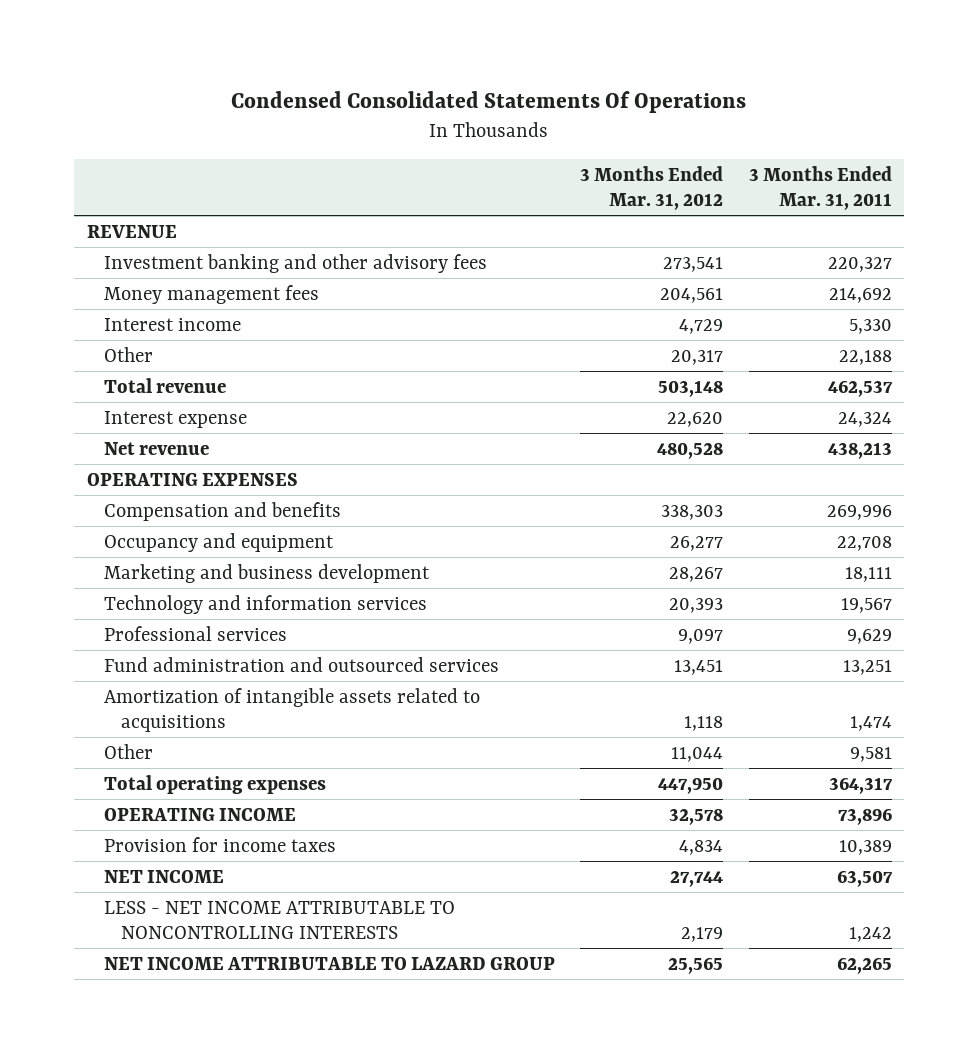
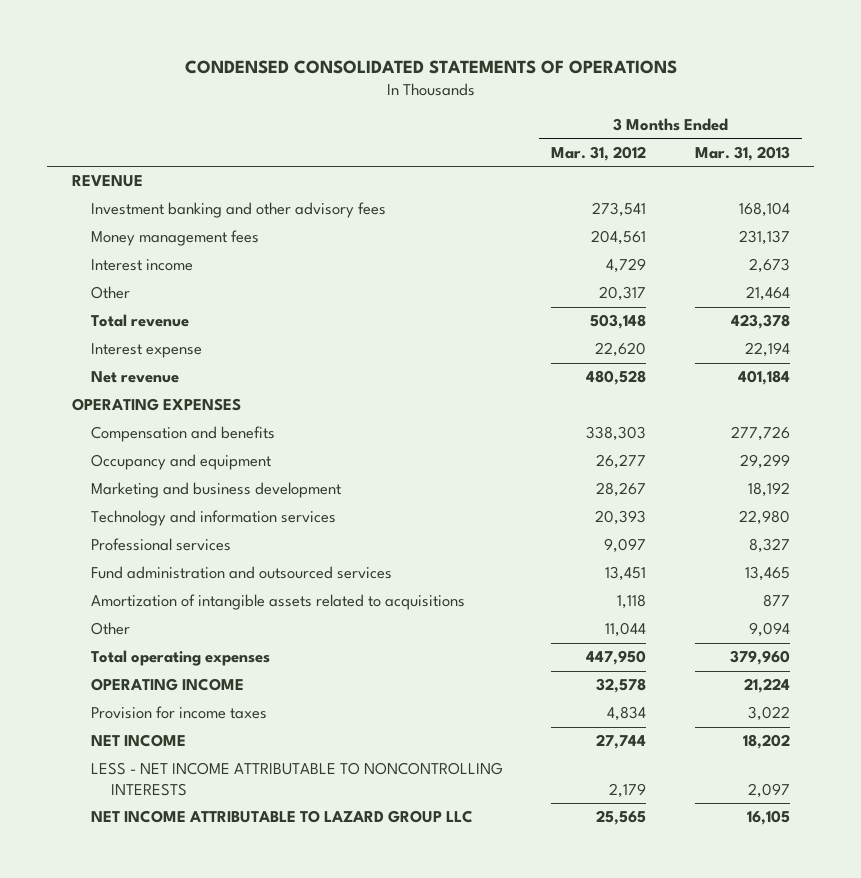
[231,90,747,113] Condensed Consolidated Statements Of Operations -> [184,59,677,74] CONDENSED CONSOLIDATED STATEMENTS OF OPERATIONS
[748,165,892,210] 3 Months Ended Mar. 31, 2011 -> none
none -> [694,145,790,161] Mar. 31, 2013
[103,956,555,970] NET INCOME ATTRIBUTABLE TO LAZARD GROUP -> [91,810,474,824] NET INCOME ATTRIBUTABLE TO LAZARD GROUP LLC

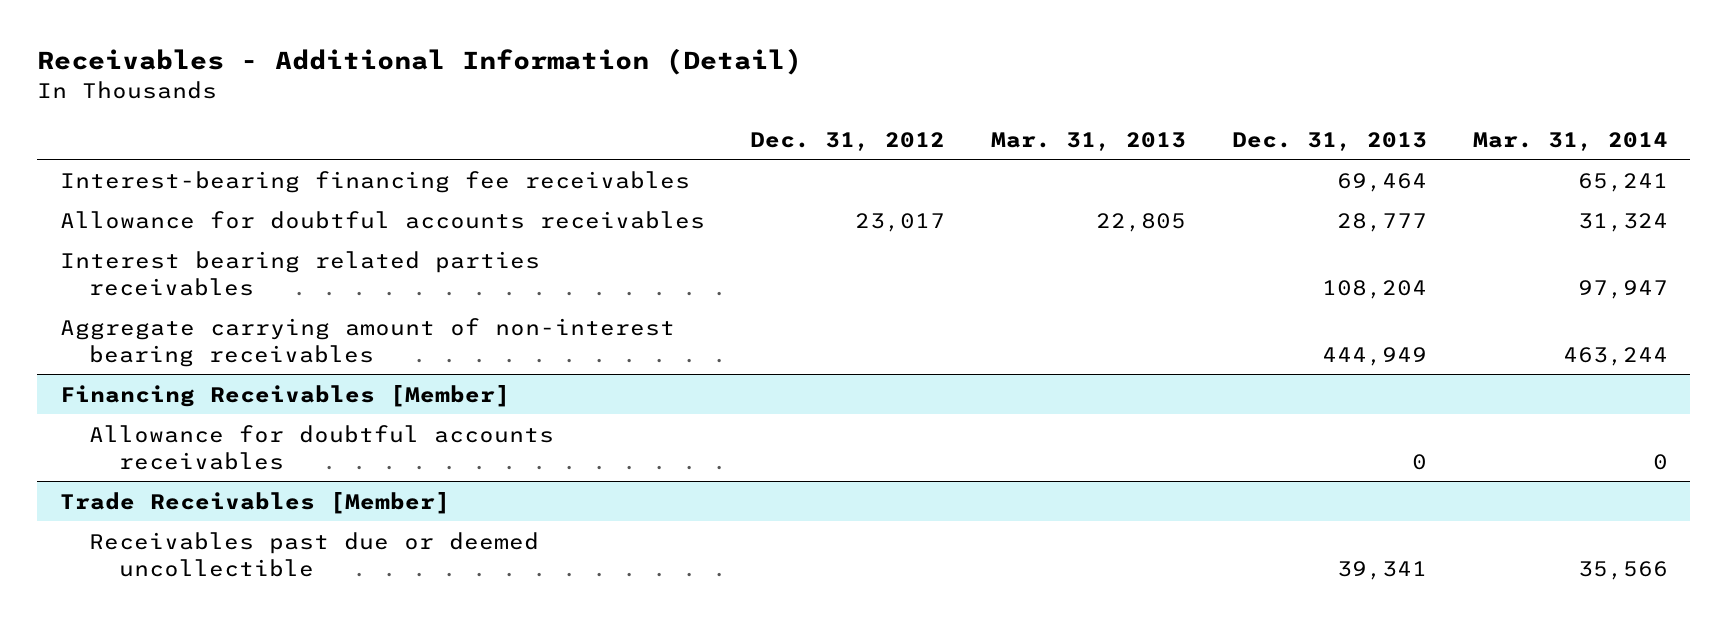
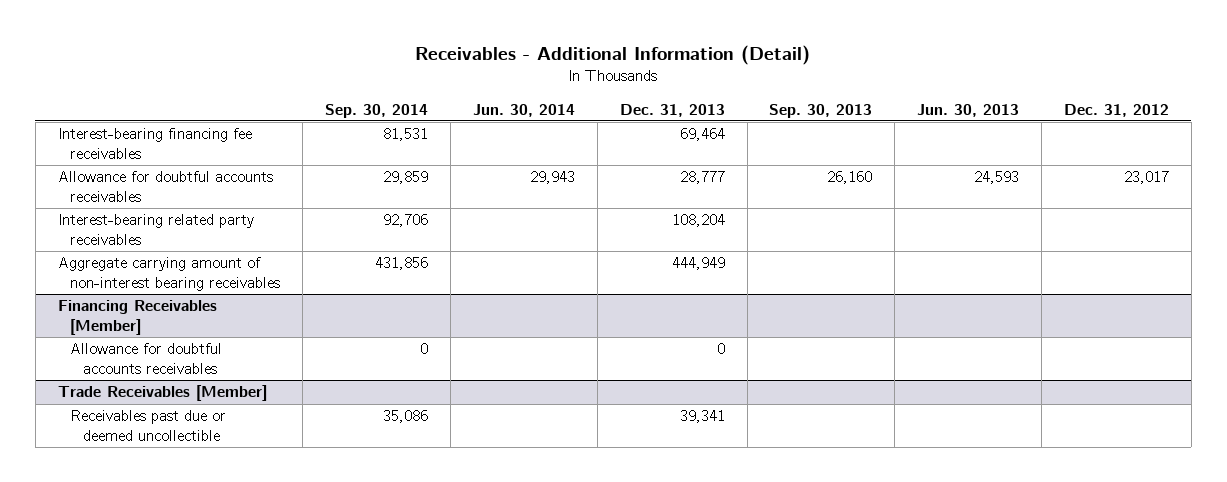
[991,131,1187,151] Mar. 31, 2013 -> none
[1472,131,1668,151] Mar. 31, 2014 -> none
none -> [325,103,429,118] Sep. 30, 2014
none -> [472,103,575,117] Jun. 30, 2014
none -> [769,103,873,118] Sep. 30, 2013
none -> [917,103,1020,117] Jun. 30, 2013
[59,250,540,296] Interest bearing related parties receivables -> [57,214,254,246] Interest-bearing related party receivables

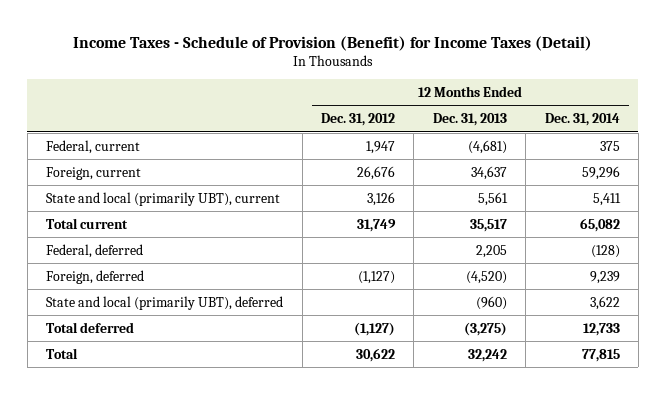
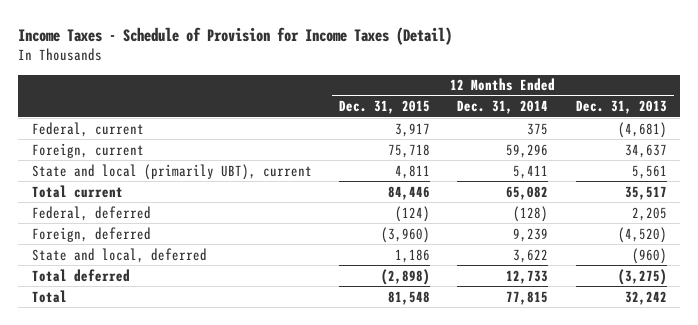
[72,36,592,52] Income Taxes - Schedule of Provision (Benefit) for Income Taxes (Detail) -> [18,26,453,45] Income Taxes - Schedule of Provision for Income Taxes (Detail)
[321,113,396,127] Dec. 31, 2012 -> none
none -> [339,100,431,115] Dec. 31, 2015
[46,295,284,310] State and local (primarily UBT), deferred -> [31,247,207,263] State and local, deferred

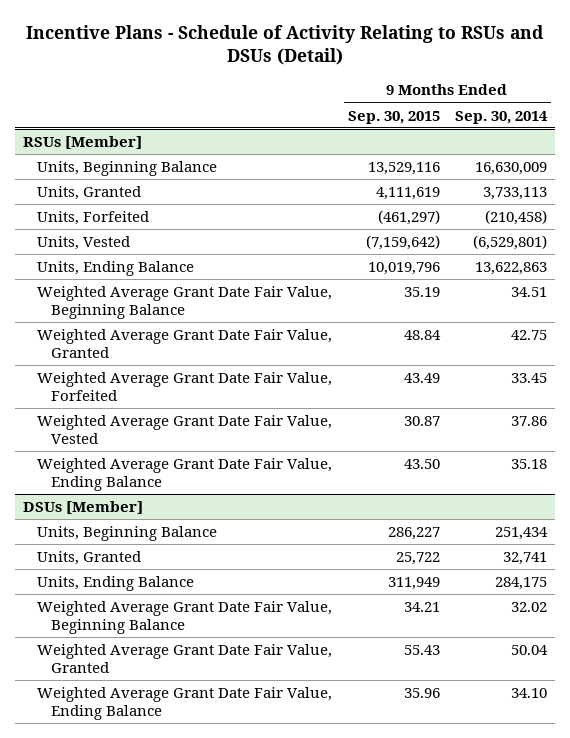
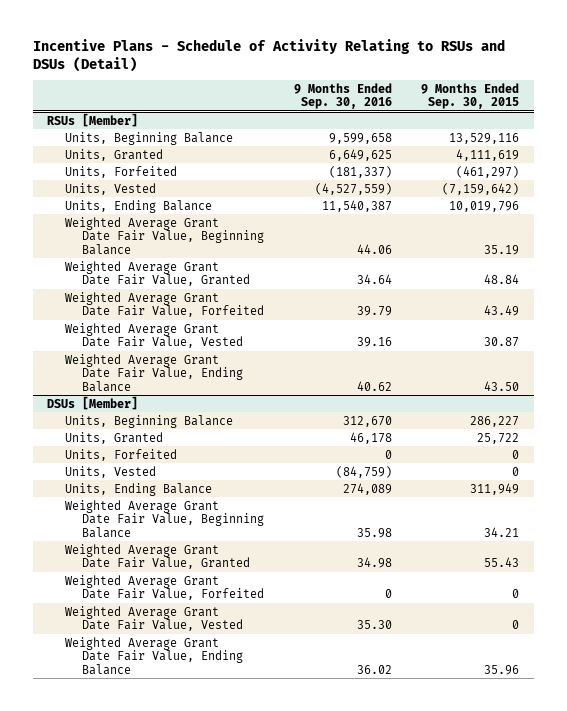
[454,110,548,124] Sep. 30, 2014 -> none
none -> [293,82,392,110] 9 Months Ended Sep. 30, 2016
none -> [64,448,177,461] Units, Forfeited
none -> [64,465,156,478] Units, Vested
none -> [64,574,265,601] Weighted Average Grant Date Fair Value, Forfeited
none -> [64,605,244,632] Weighted Average Grant Date Fair Value, Vested

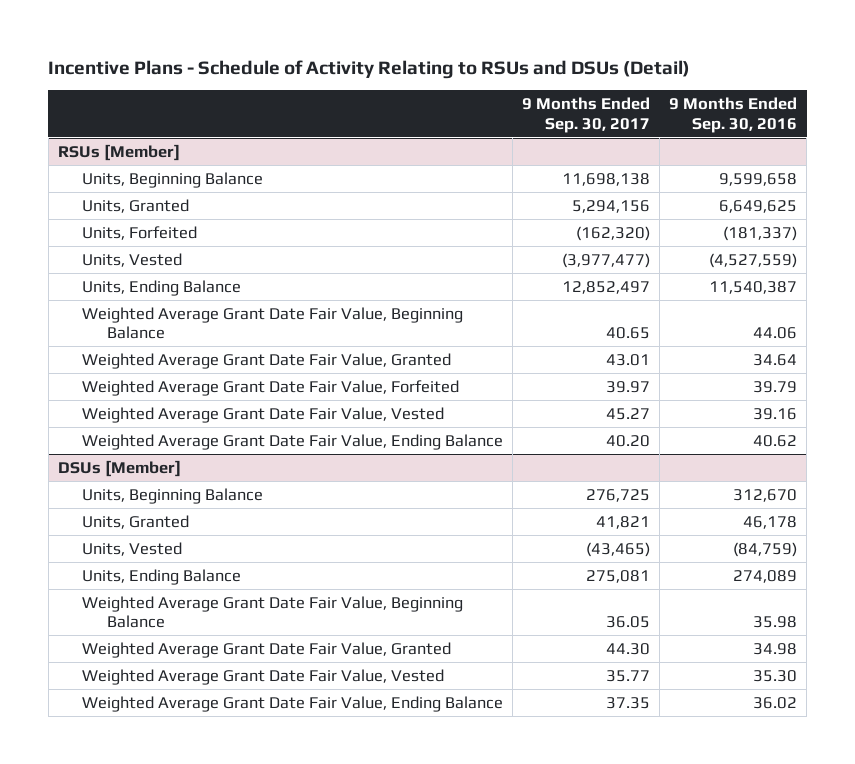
[421,82,520,110] 9 Months Ended Sep. 30, 2015 -> none
none -> [522,97,651,133] 9 Months Ended Sep. 30, 2017
[64,448,177,461] Units, Forfeited -> none
[64,574,265,601] Weighted Average Grant Date Fair Value, Forfeited -> none

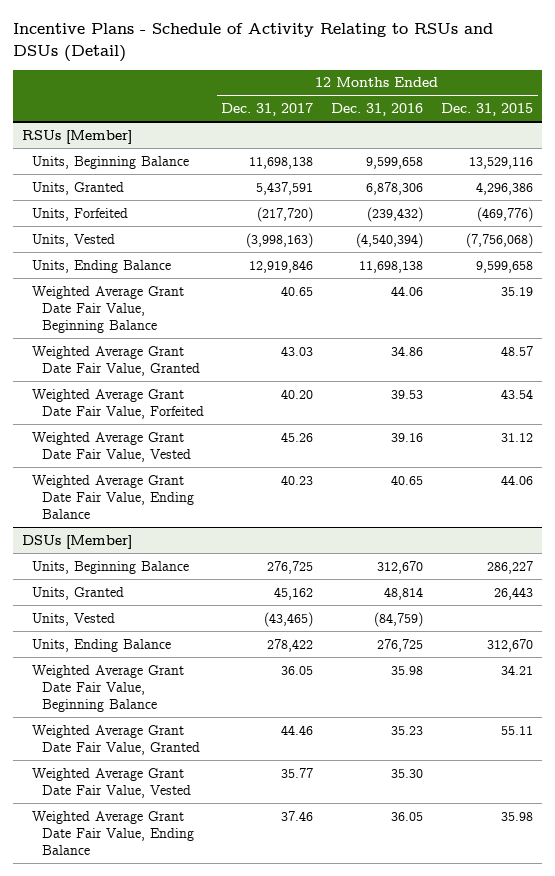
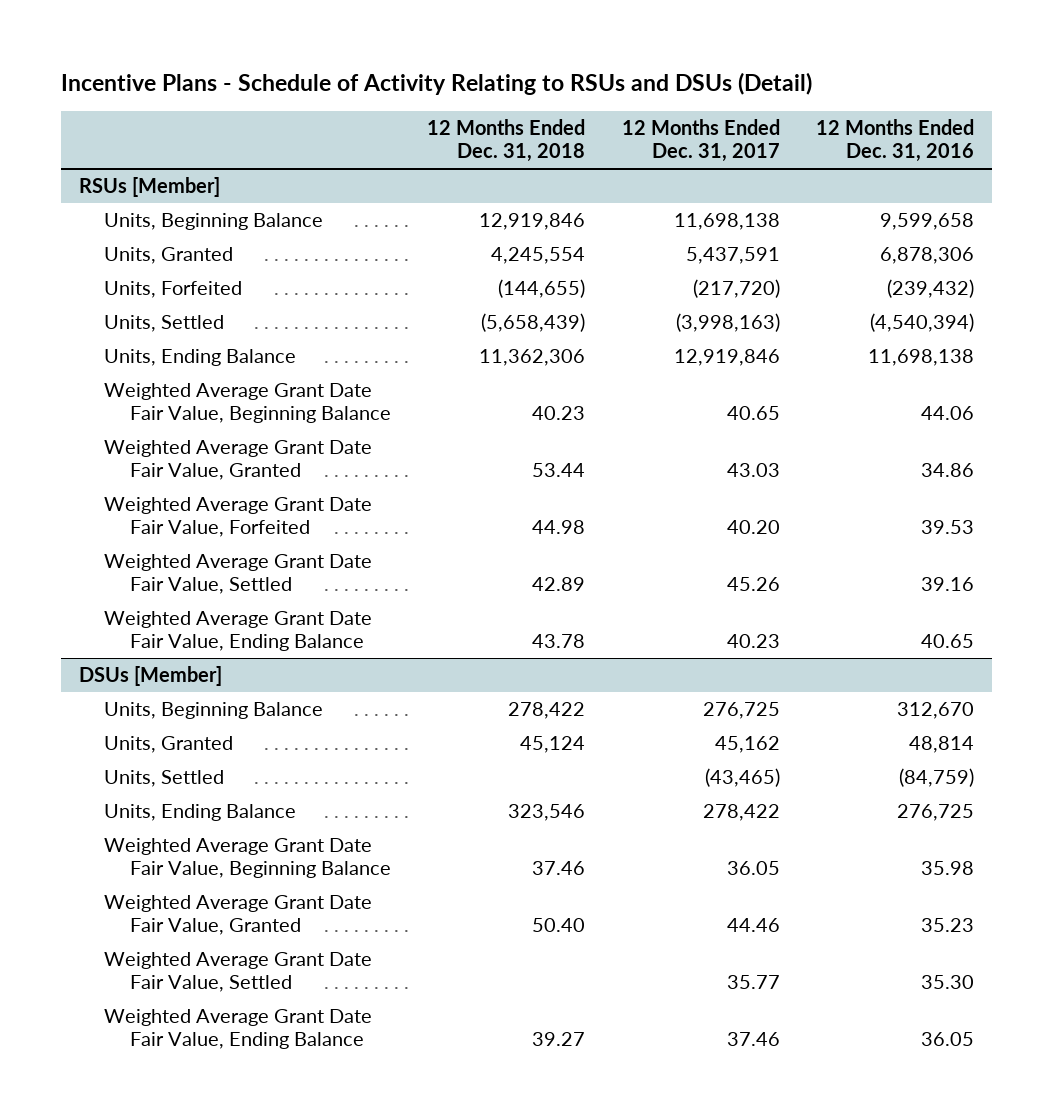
[441,103,534,117] Dec. 31, 2015 -> none
none -> [427,119,586,163] 12 Months Ended Dec. 31, 2018
[31,233,115,247] Units, Vested -> [104,315,225,333] Units, Settled
[31,431,191,462] Weighted Average Grant Date Fair Value, Vested -> [104,554,373,595] Weighted Average Grant Date Fair Value, Settled
[31,612,115,626] Units, Vested -> [104,770,225,788] Units, Settled
[31,767,191,798] Weighted Average Grant Date Fair Value, Vested -> [104,952,373,993] Weighted Average Grant Date Fair Value, Settled

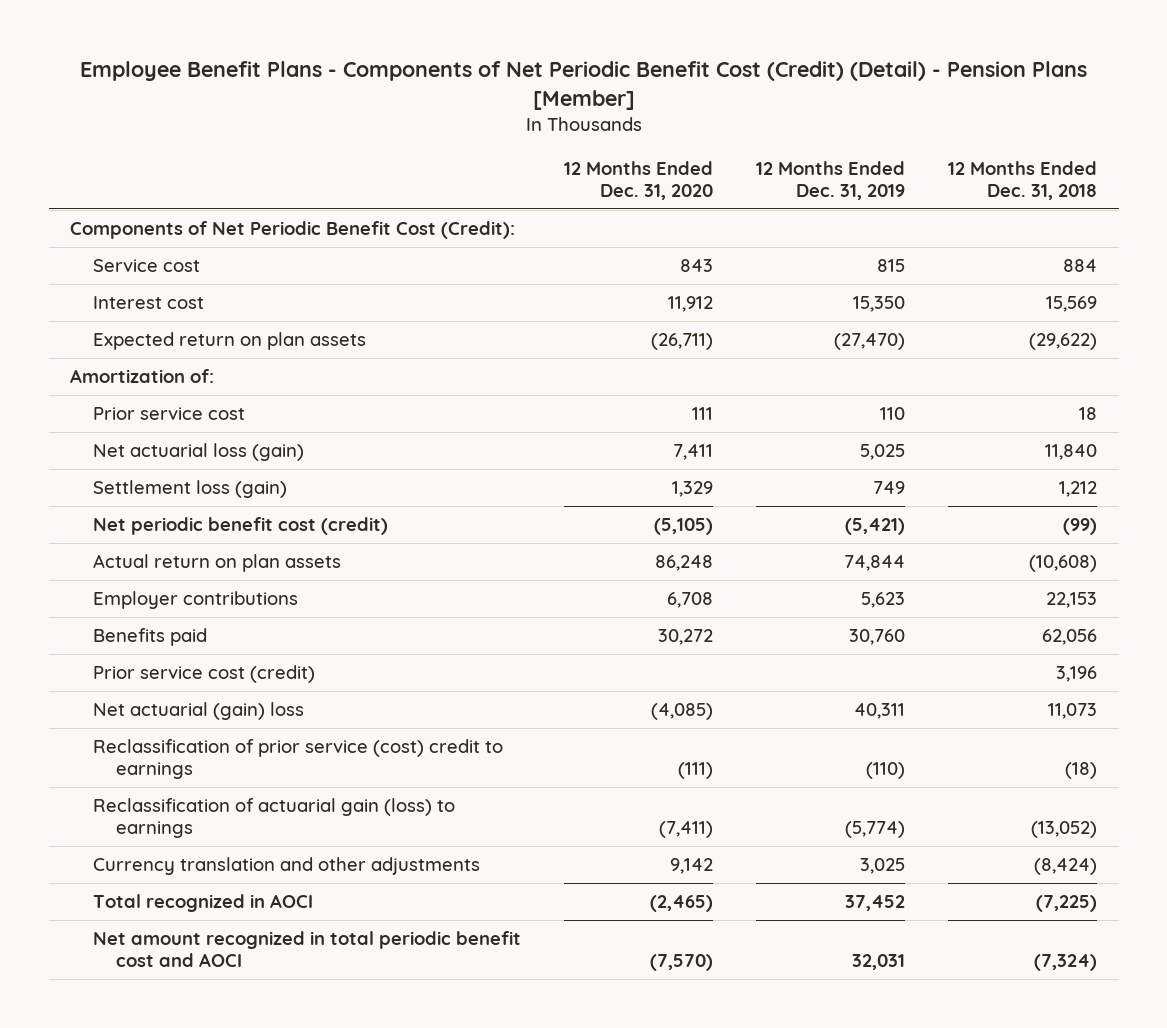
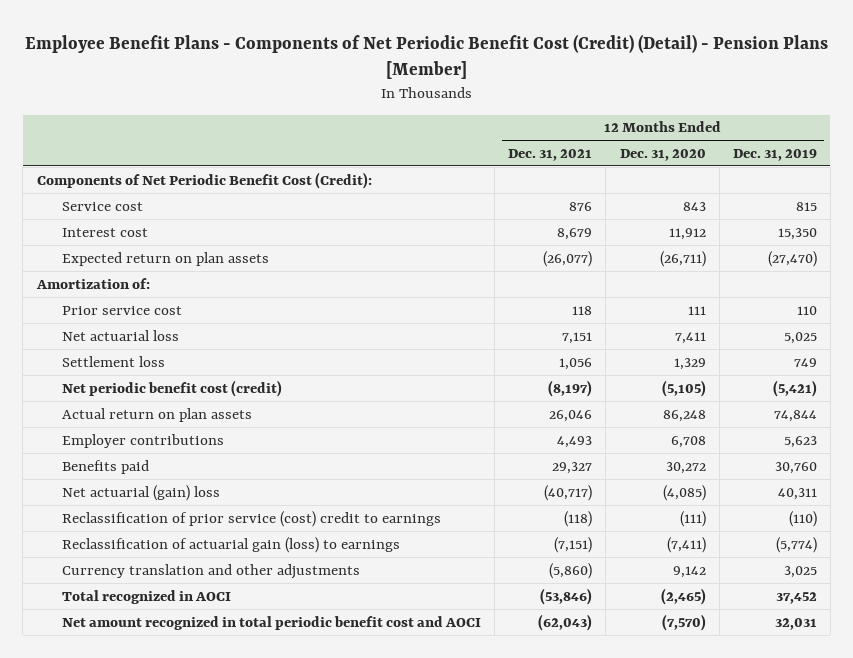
[948,160,1098,200] 12 Months Ended Dec. 31, 2018 -> none
none -> [508,148,593,161] Dec. 31, 2021
[93,442,305,461] Net actuarial loss (gain) -> [62,329,180,341] Net actuarial loss
[93,479,288,498] Settlement loss (gain) -> [62,355,166,367] Settlement loss
[93,664,316,683] Prior service cost (credit) -> none

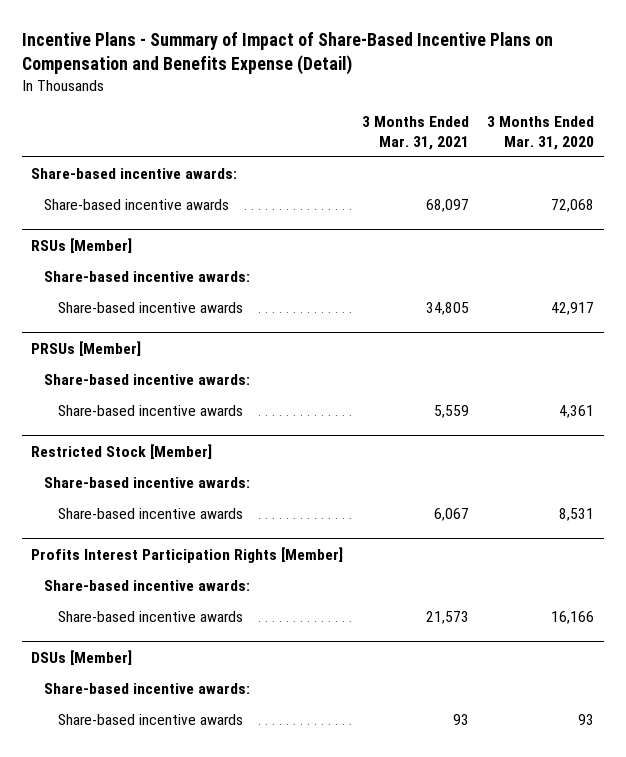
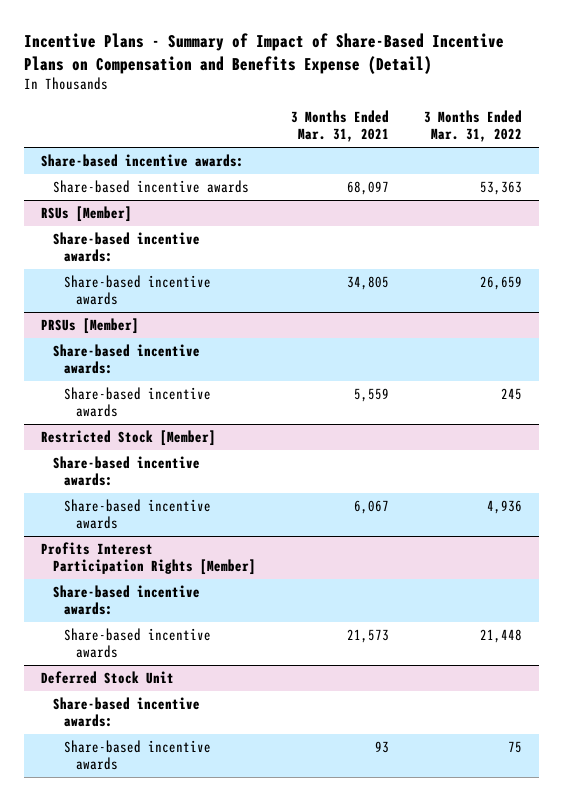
[487,116,595,150] 3 Months Ended Mar. 31, 2020 -> none
none -> [423,110,522,143] 3 Months Ended Mar. 31, 2022
[31,649,133,665] DSUs [Member] -> [41,670,175,684] Deferred Stock Unit

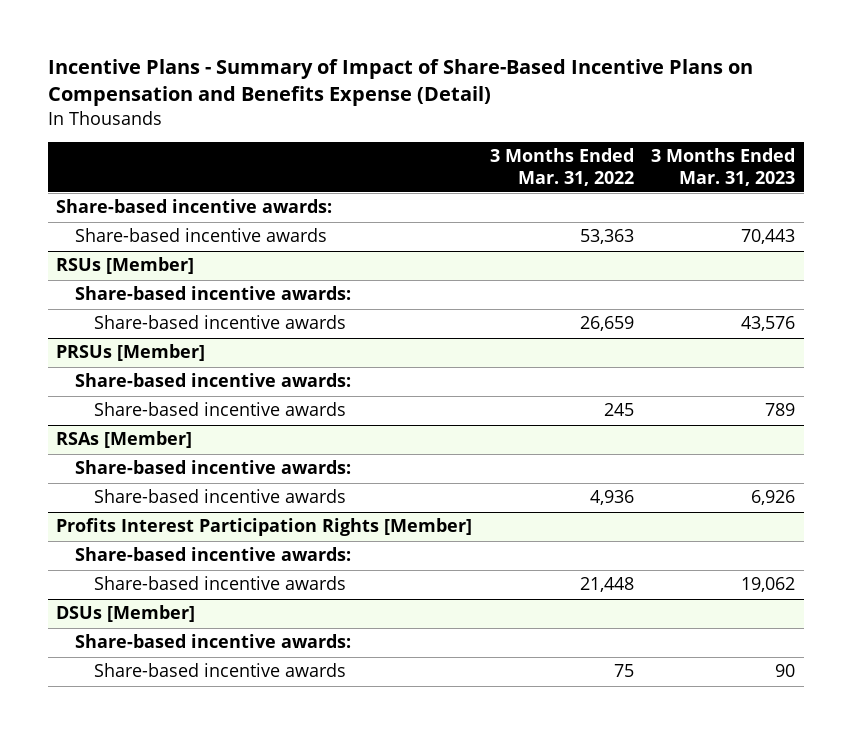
[290,110,389,143] 3 Months Ended Mar. 31, 2021 -> none
none -> [651,148,796,186] 3 Months Ended Mar. 31, 2023
[41,429,217,446] Restricted Stock [Member] -> [56,431,193,449] RSAs [Member]
[41,670,175,684] Deferred Stock Unit -> [56,605,196,623] DSUs [Member]

